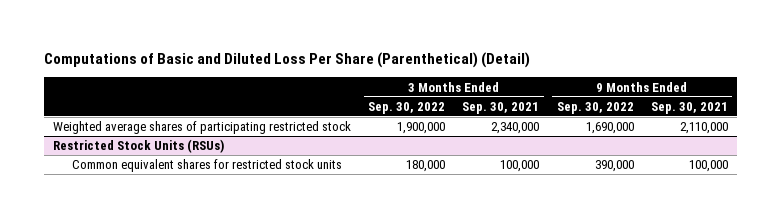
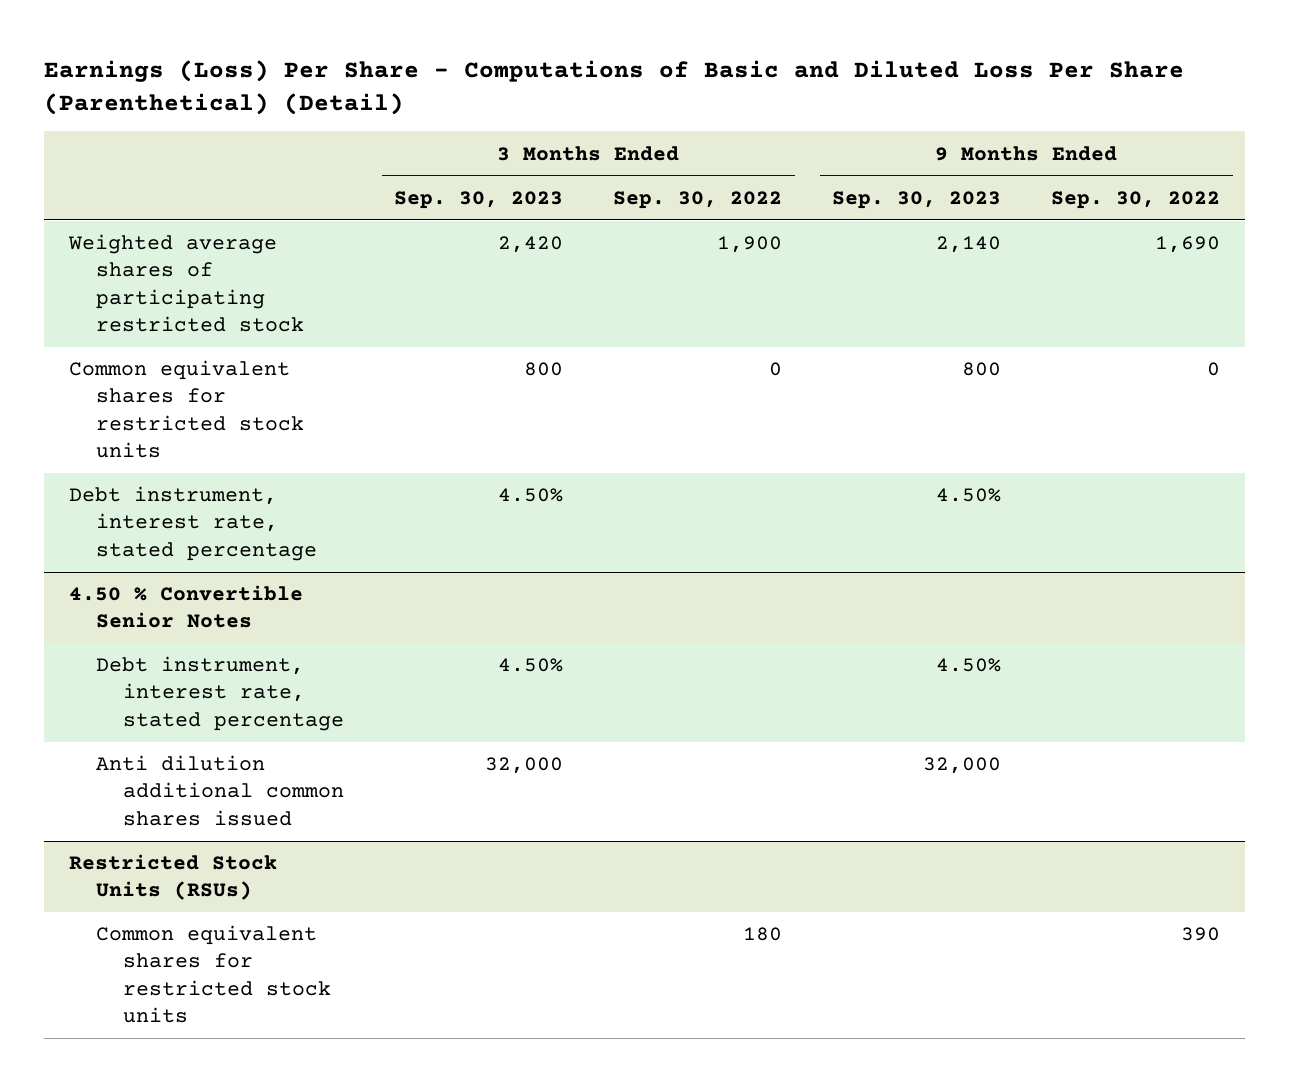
[44,52,531,69] Computations of Basic and Diluted Loss Per Share (Parenthetical) (Detail) -> [44,60,1185,116] Earnings (Loss) Per Share - Computations of Basic and Diluted Loss Per Share (Parenthetical) (Detail)
[462,101,540,114] Sep. 30, 2021 -> none
[650,101,728,114] Sep. 30, 2021 -> none
none -> [394,190,564,209] Sep. 30, 2023
none -> [832,190,1002,209] Sep. 30, 2023
[396,122,445,135] 1,900,000 -> [717,236,783,254] 1,900
[585,122,634,135] 1,690,000 -> [1155,236,1221,254] 1,690
none -> [69,360,305,458] Common equivalent shares for restricted stock units
none -> [69,486,318,561] Debt instrument, interest rate, stated percentage
none -> [69,585,304,629] 4.50 % Convertible Senior Notes
none -> [96,656,345,731] Debt instrument, interest rate, stated percentage
none -> [96,755,345,826] Anti dilution additional common shares issued
[405,160,445,173] 180,000 -> [743,927,783,942] 180
[594,160,634,173] 390,000 -> [1181,927,1221,942] 390

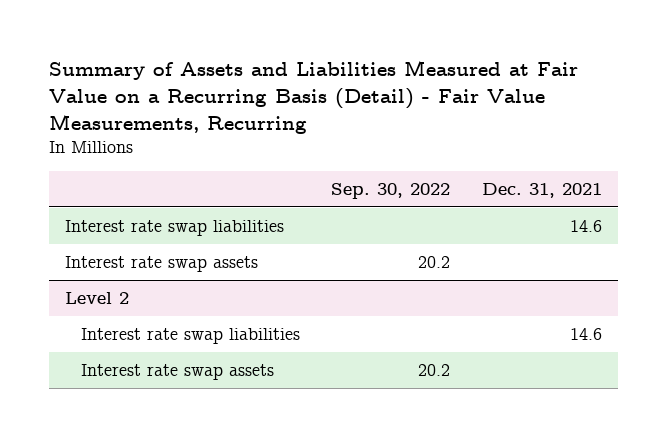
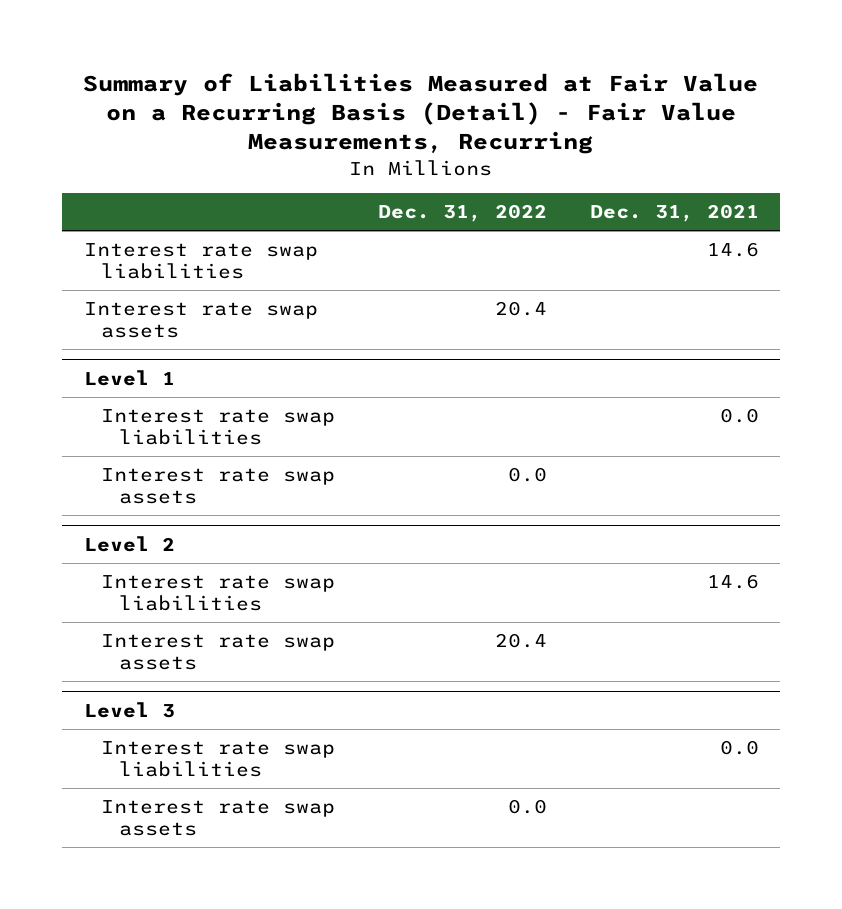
[49,59,579,134] Summary of Assets and Liabilities Measured at Fair Value on a Recurring Basis (Detail) - Fair Value Measurements, Recurring -> [83,73,759,155] Summary of Liabilities Measured at Fair Value on a Recurring Basis (Detail) - Fair Value Measurements, Recurring
[331,182,451,199] Sep. 30, 2022 -> none
none -> [377,204,547,223] Dec. 31, 2022
none -> [83,369,175,386] Level 1
none -> [101,408,336,445] Interest rate swap liabilities
none -> [101,467,336,504] Interest rate swap assets
none -> [83,701,175,718] Level 3
none -> [101,740,336,777] Interest rate swap liabilities
none -> [101,799,336,836] Interest rate swap assets

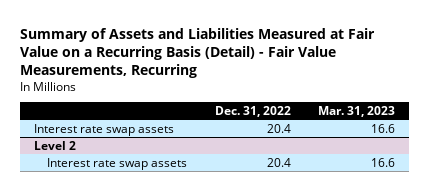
[83,73,759,155] Summary of Liabilities Measured at Fair Value on a Recurring Basis (Detail) - Fair Value Measurements, Recurring -> [20,27,376,78] Summary of Assets and Liabilities Measured at Fair Value on a Recurring Basis (Detail) - Fair Value Measurements, Recurring
[589,204,759,223] Dec. 31, 2021 -> none
none -> [318,105,396,117] Mar. 31, 2023
[83,242,318,279] Interest rate swap liabilities -> none
[83,369,175,386] Level 1 -> none
[101,408,336,445] Interest rate swap liabilities -> none
[101,467,336,504] Interest rate swap assets -> none
[101,574,336,611] Interest rate swap liabilities -> none
[83,701,175,718] Level 3 -> none
[101,740,336,777] Interest rate swap liabilities -> none
[101,799,336,836] Interest rate swap assets -> none

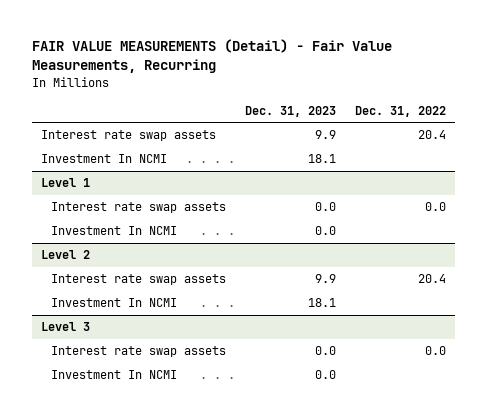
[20,27,376,78] Summary of Assets and Liabilities Measured at Fair Value on a Recurring Basis (Detail) - Fair Value Measurements, Recurring -> [32,39,393,74] FAIR VALUE MEASUREMENTS (Detail) - Fair Value Measurements, Recurring
[318,105,396,117] Mar. 31, 2023 -> none
none -> [244,106,336,118] Dec. 31, 2023
none -> [41,154,168,164] Investment In NCMI
none -> [41,178,91,188] Level 1
none -> [51,202,227,214] Interest rate swap assets
none -> [51,226,178,236] Investment In NCMI
none -> [51,298,178,308] Investment In NCMI
none -> [41,322,91,332] Level 3
none -> [51,346,227,358] Interest rate swap assets
none -> [51,370,178,380] Investment In NCMI

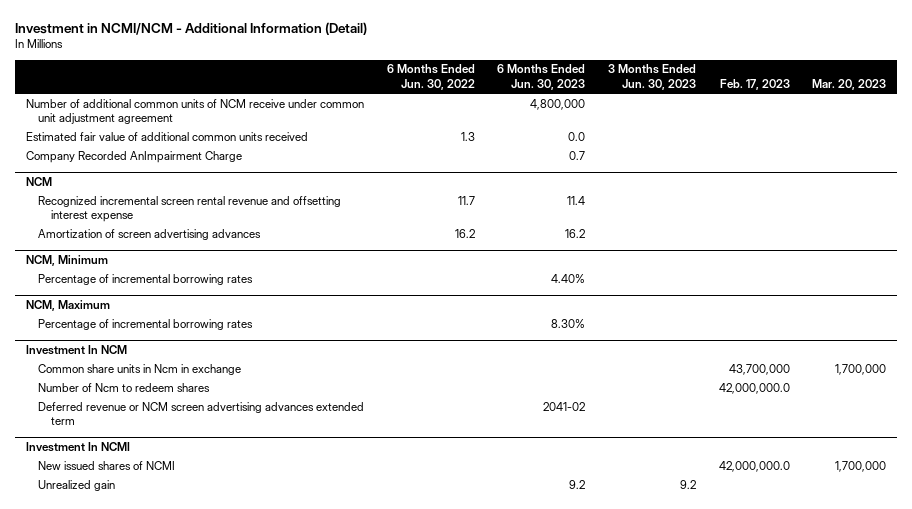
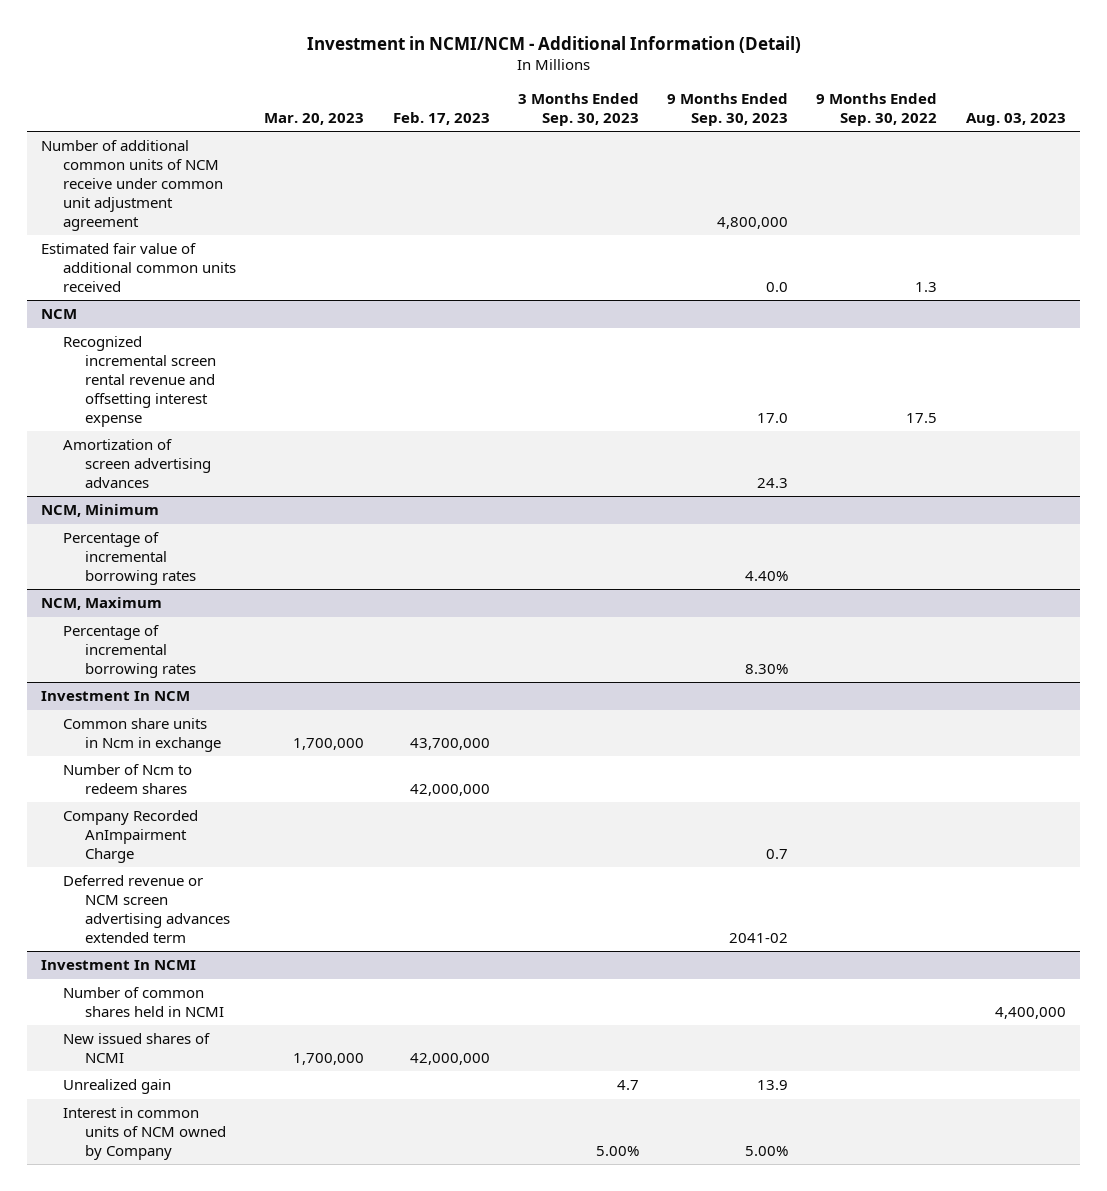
[386,64,475,90] 6 Months Ended Jun. 30, 2022 -> none
[497,64,586,90] 6 Months Ended Jun. 30, 2023 -> none
[607,64,696,90] 3 Months Ended Jun. 30, 2023 -> none
none -> [517,92,639,126] 3 Months Ended Sep. 30, 2023
none -> [667,92,789,126] 9 Months Ended Sep. 30, 2023
none -> [816,92,938,126] 9 Months Ended Sep. 30, 2022
none -> [965,112,1066,126] Aug. 03, 2023
[26,150,243,163] Company Recorded AnImpairment Charge -> none
[718,382,790,394] 42,000,000.0 -> [409,784,490,797] 42,000,000
none -> [62,810,198,863] Company Recorded AnImpairment Charge
none -> [62,987,224,1018] Number of common shares held in NCMI
[718,460,790,472] 42,000,000.0 -> [409,1053,490,1066] 42,000,000
none -> [62,1107,226,1160] Interest in common units of NCM owned by Company

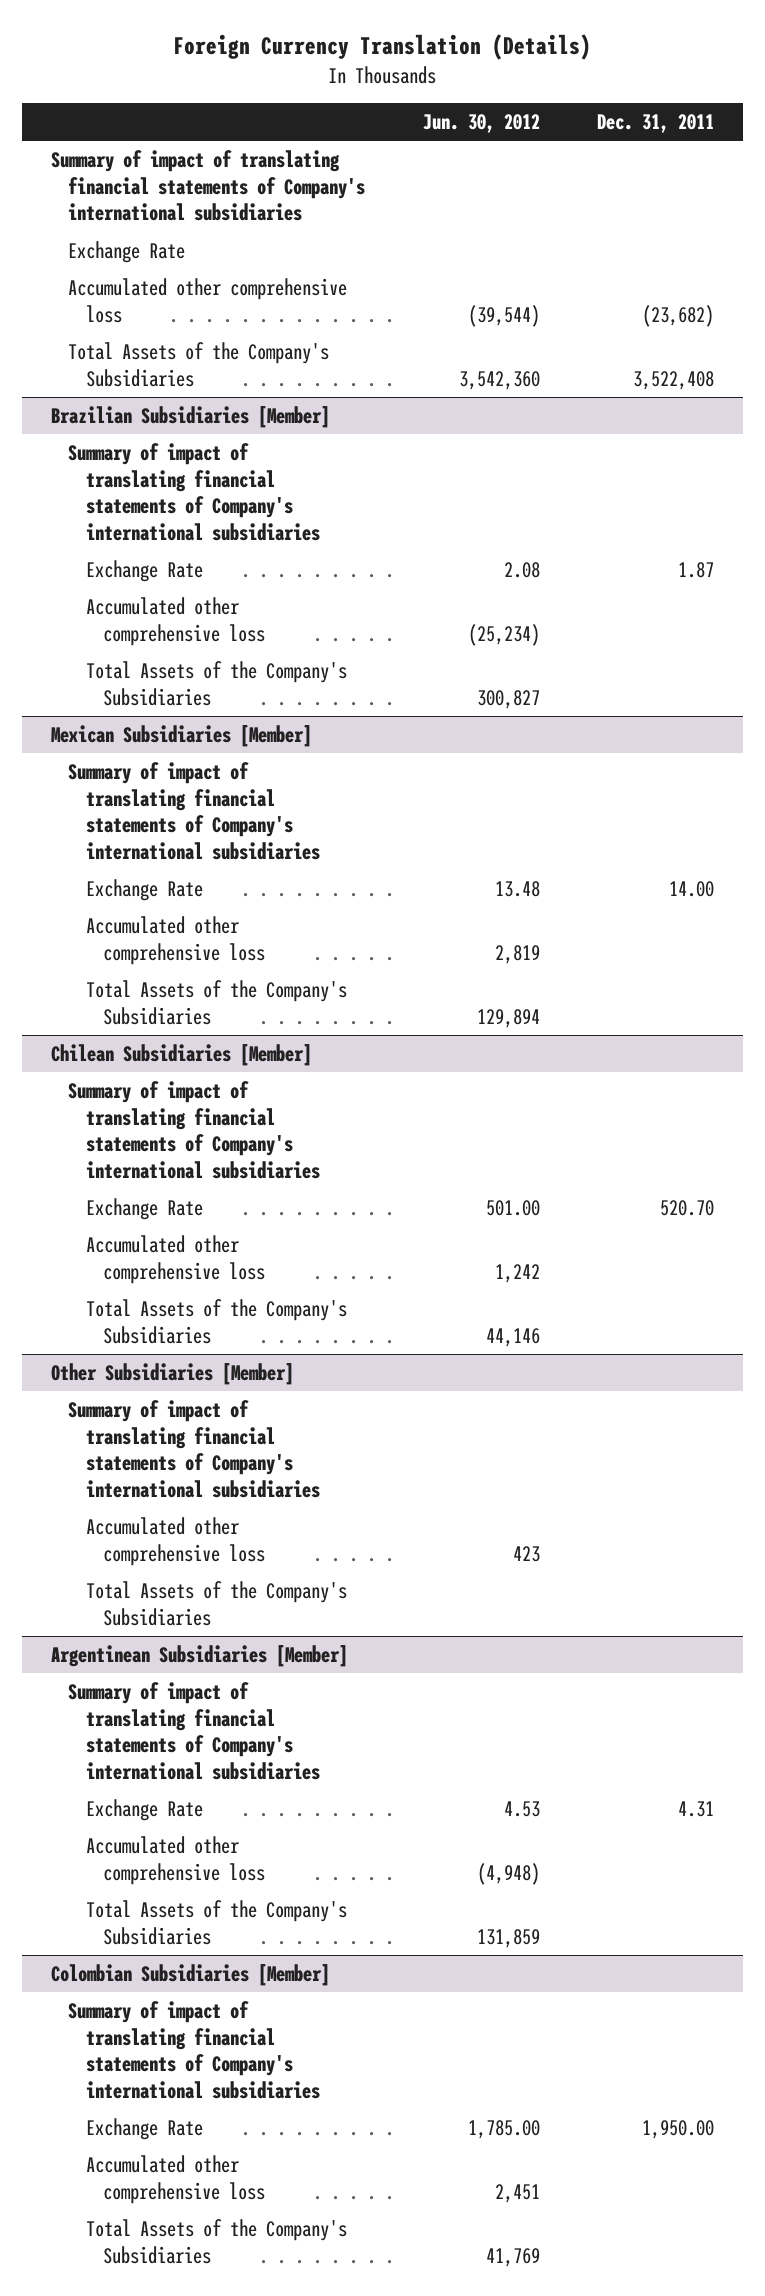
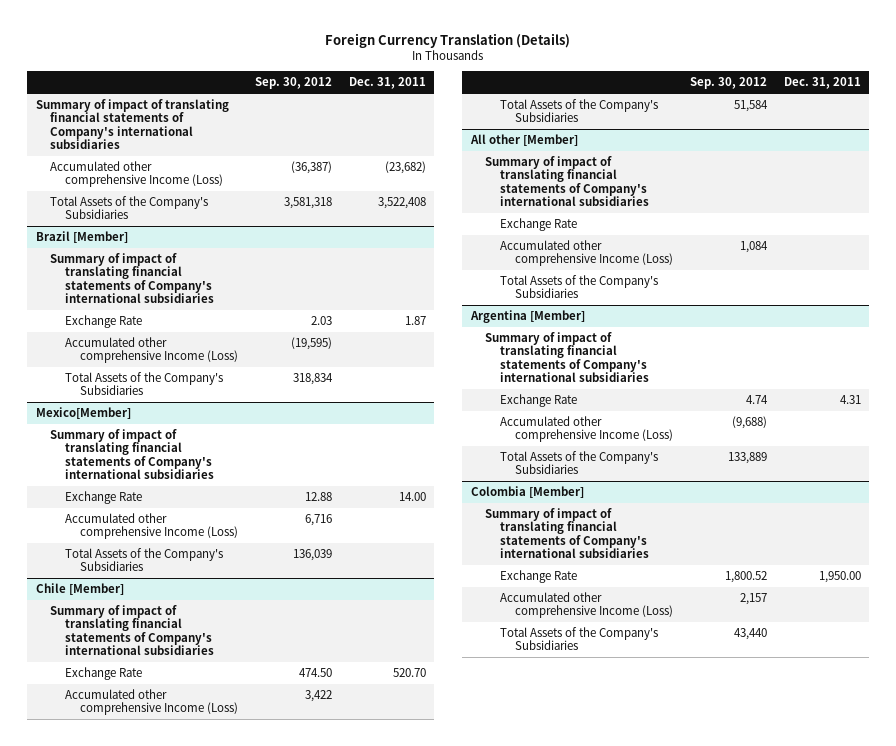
[422,114,540,134] Jun. 30, 2012 -> none
none -> [254,77,332,90] Sep. 30, 2012
[68,240,186,263] Exchange Rate -> none
[68,277,348,323] Accumulated other comprehensive loss -> [50,160,224,188] Accumulated other comprehensive Income (Loss)
[50,405,330,428] Brazilian Subsidiaries [Member] -> [35,230,128,243] Brazil [Member]
[85,596,266,646] Accumulated other comprehensive loss -> [65,336,238,364] Accumulated other comprehensive Income (Loss)
[50,724,312,747] Mexican Subsidiaries [Member] -> [35,406,131,419] Mexico[Member]
[85,915,266,965] Accumulated other comprehensive loss -> [65,512,238,540] Accumulated other comprehensive Income (Loss)
[50,1043,312,1066] Chilean Subsidiaries [Member] -> [35,582,124,595] Chile [Member]
[85,1234,266,1284] Accumulated other comprehensive loss -> [65,688,238,716] Accumulated other comprehensive Income (Loss)
[50,1362,294,1385] Other Subsidiaries [Member] -> none
[68,1399,320,1499] Summary of impact of translating financial statements of Company's international subsidiaries -> none
[85,1516,266,1566] Accumulated other comprehensive loss -> none
[85,1580,347,1626] Total Assets of the Company's Subsidiaries -> none
none -> [469,133,578,146] All other [Member]
none -> [485,155,650,207] Summary of impact of translating financial statements of Company's international subsidiaries
none -> [500,217,578,231] Exchange Rate
none -> [500,239,673,267] Accumulated other comprehensive Income (Loss)
none -> [500,274,659,299] Total Assets of the Company's Subsidiaries
[50,1644,348,1667] Argentinean Subsidiaries [Member] -> [469,309,585,323] Argentina [Member]
[85,1835,266,1885] Accumulated other comprehensive loss -> [500,415,673,443] Accumulated other comprehensive Income (Loss)
[50,1963,330,1986] Colombian Subsidiaries [Member] -> [470,485,584,498] Colombia [Member]
[85,2154,266,2204] Accumulated other comprehensive loss -> [500,591,673,619] Accumulated other comprehensive Income (Loss)

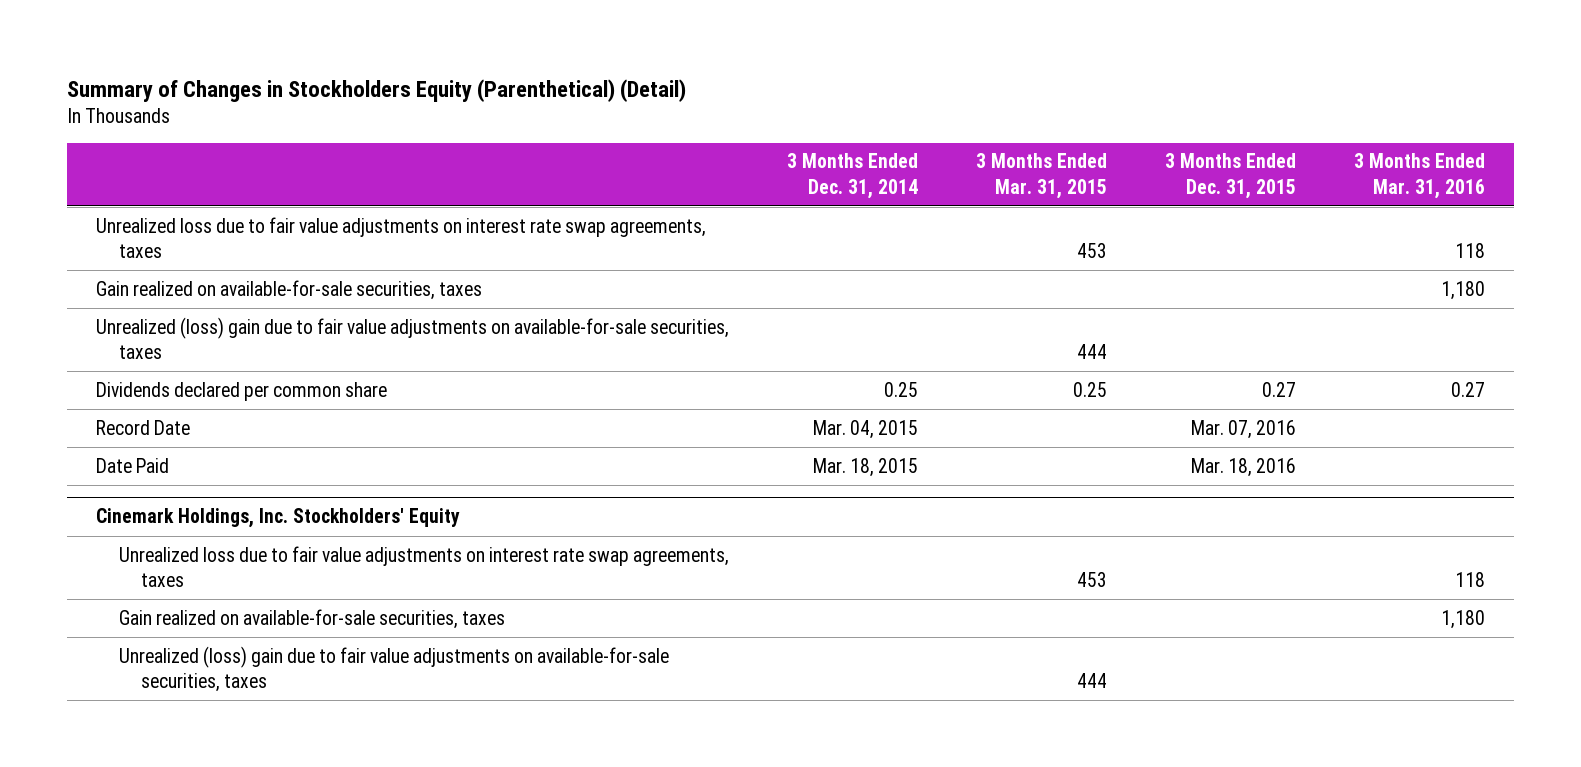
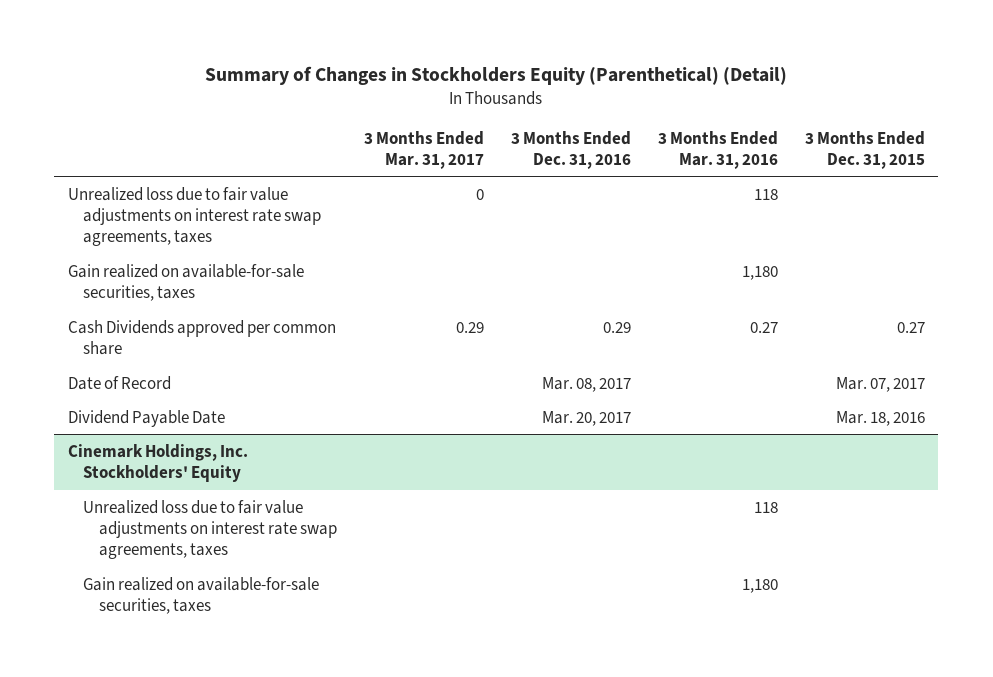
[786,153,918,199] 3 Months Ended Dec. 31, 2014 -> none
[975,153,1107,199] 3 Months Ended Mar. 31, 2015 -> none
none -> [363,130,484,169] 3 Months Ended Mar. 31, 2017
none -> [510,130,631,169] 3 Months Ended Dec. 31, 2016
[95,316,729,359] Unrealized (loss) gain due to fair value adjustments on available-for-sale securities, taxes -> none
[95,381,387,401] Dividends declared per common share -> [67,319,336,355] Cash Dividends approved per common share
[95,419,190,435] Record Date -> [67,375,171,390] Date of Record
[1191,419,1297,439] Mar. 07, 2016 -> [835,376,925,392] Mar. 07, 2017
[95,457,169,473] Date Paid -> [67,409,225,427] Dividend Payable Date
[118,645,669,692] Unrealized (loss) gain due to fair value adjustments on available-for-sale securities, taxes -> none

